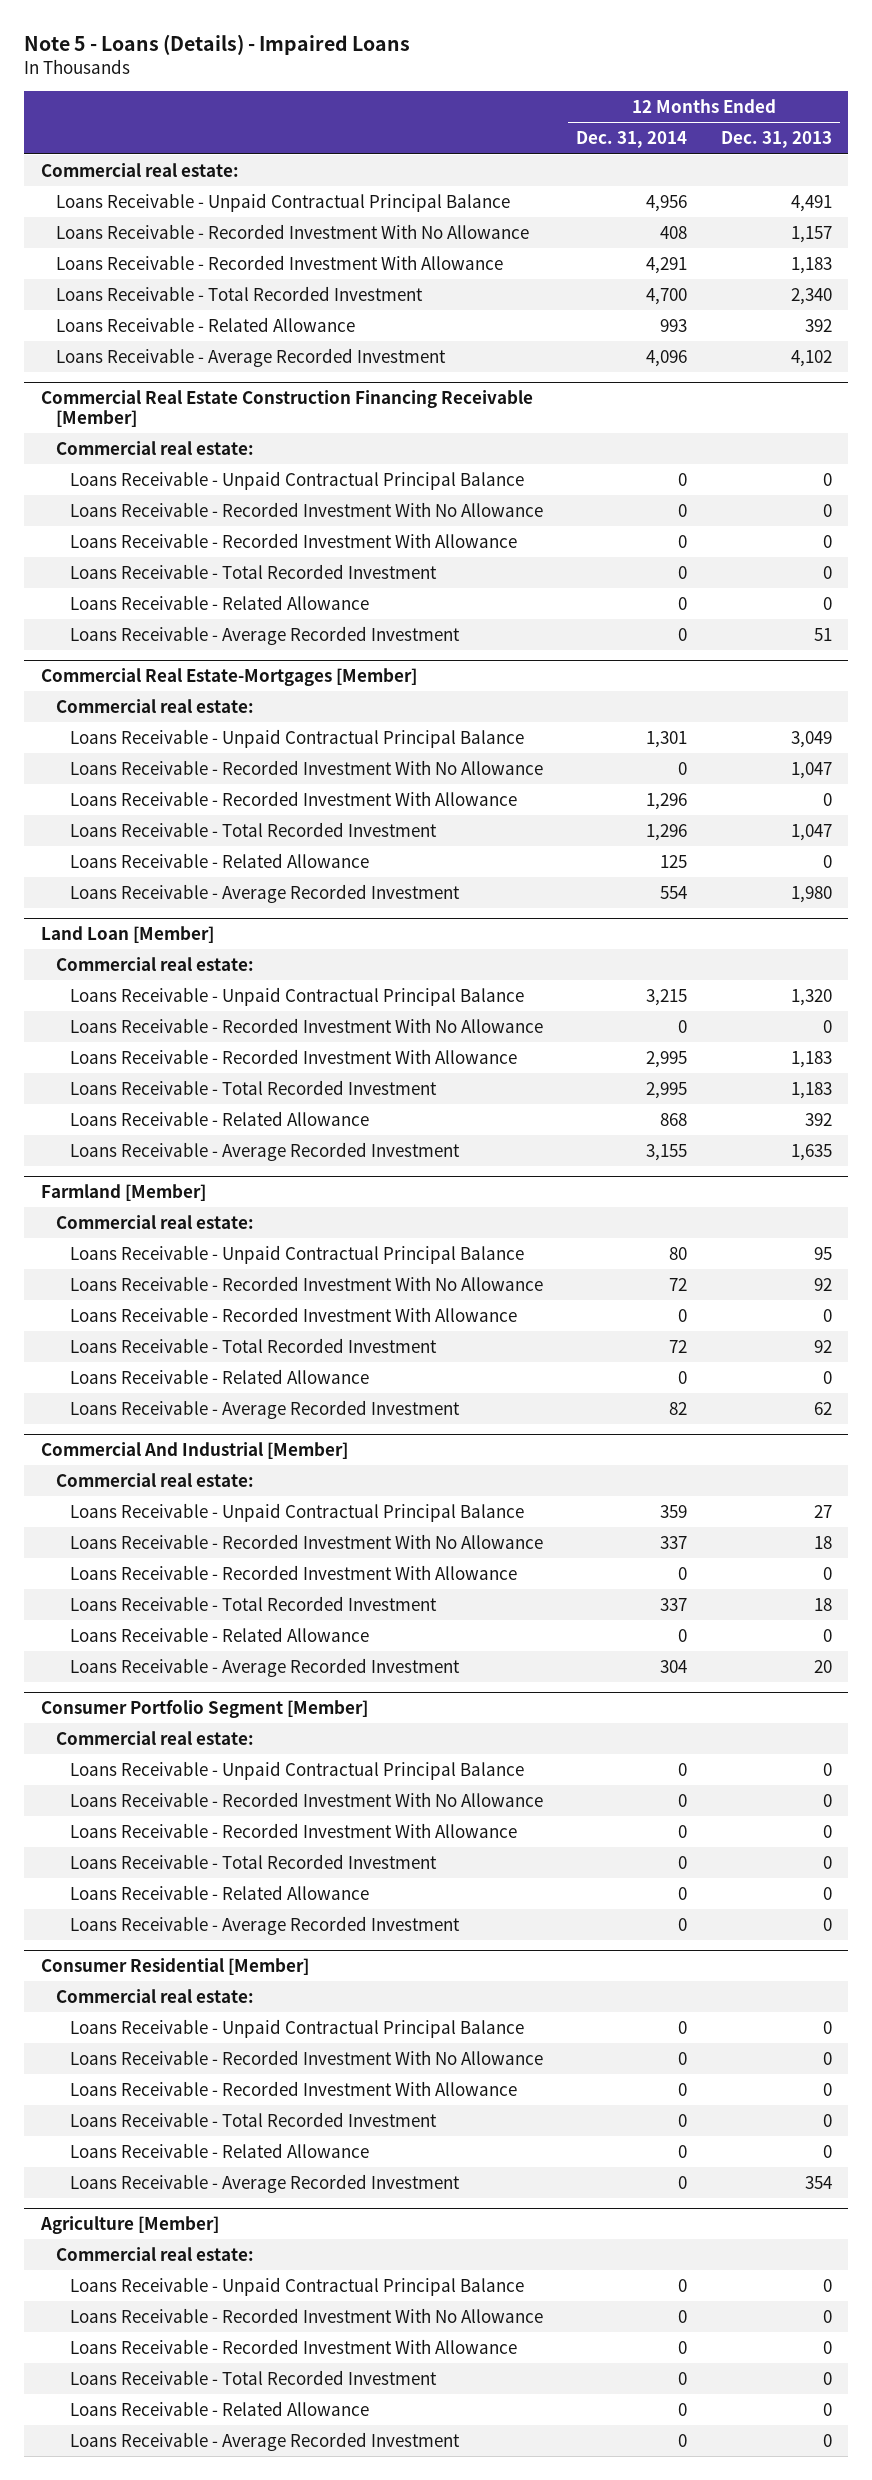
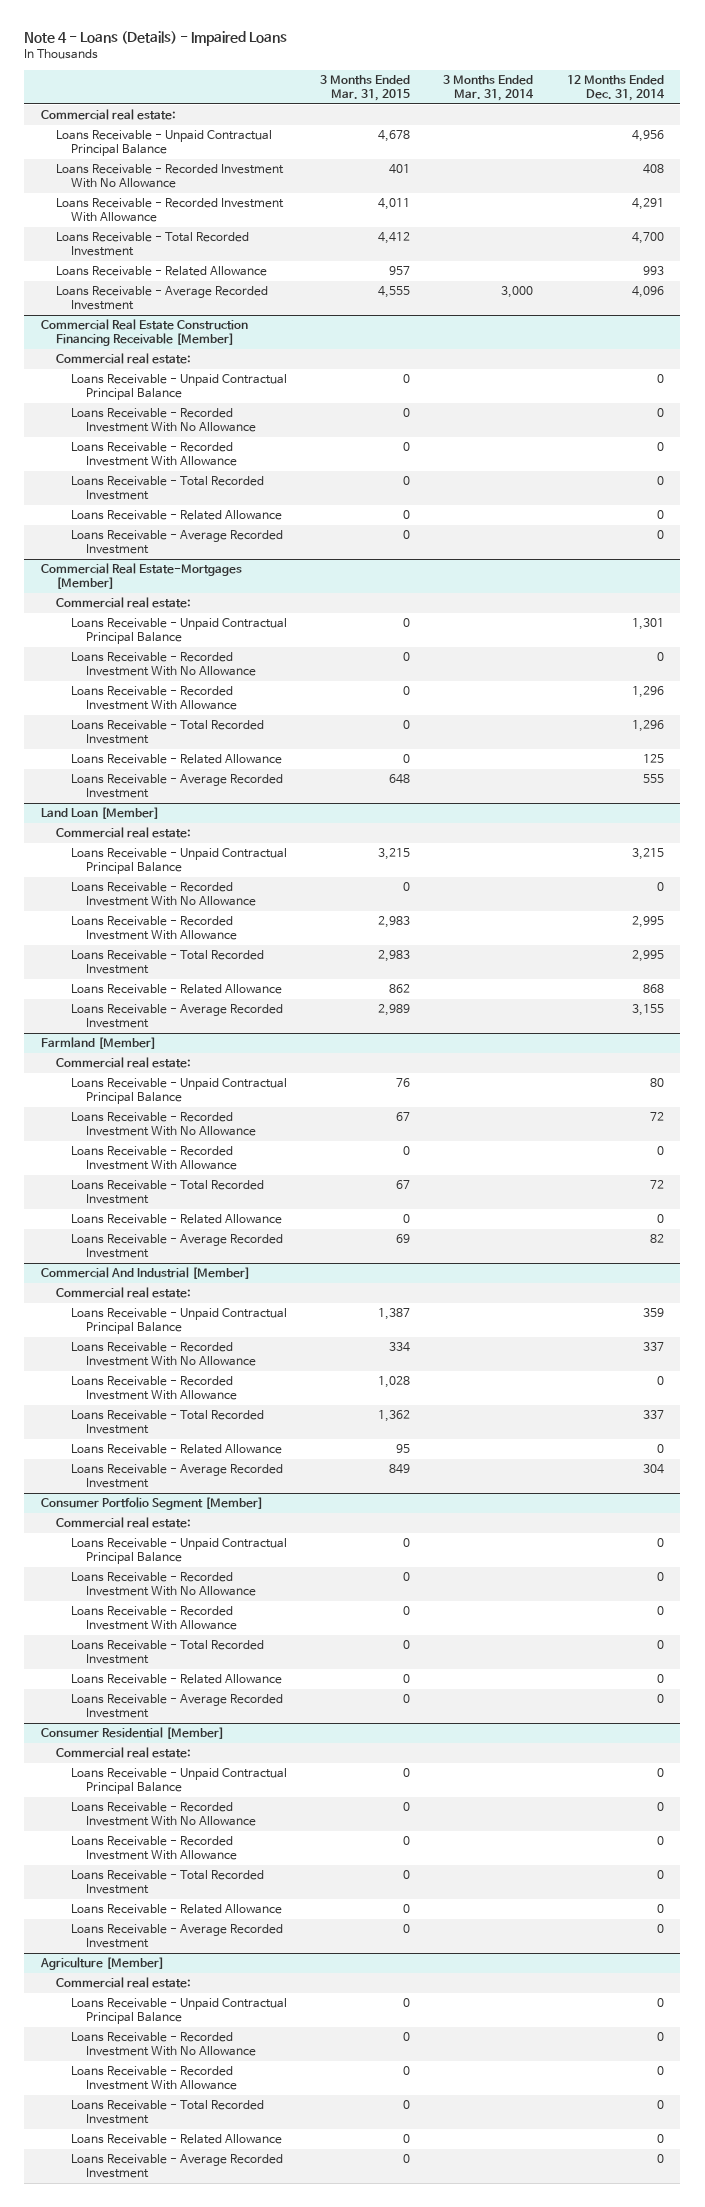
[24,33,411,55] Note 5 - Loans (Details) - Impaired Loans -> [24,31,288,47] Note 4 - Loans (Details) - Impaired Loans
[720,131,832,149] Dec. 31, 2013 -> none
none -> [320,75,411,101] 3 Months Ended Mar. 31, 2015
none -> [443,75,535,101] 3 Months Ended Mar. 31, 2014
[660,885,688,899] 554 -> [642,774,664,784] 555

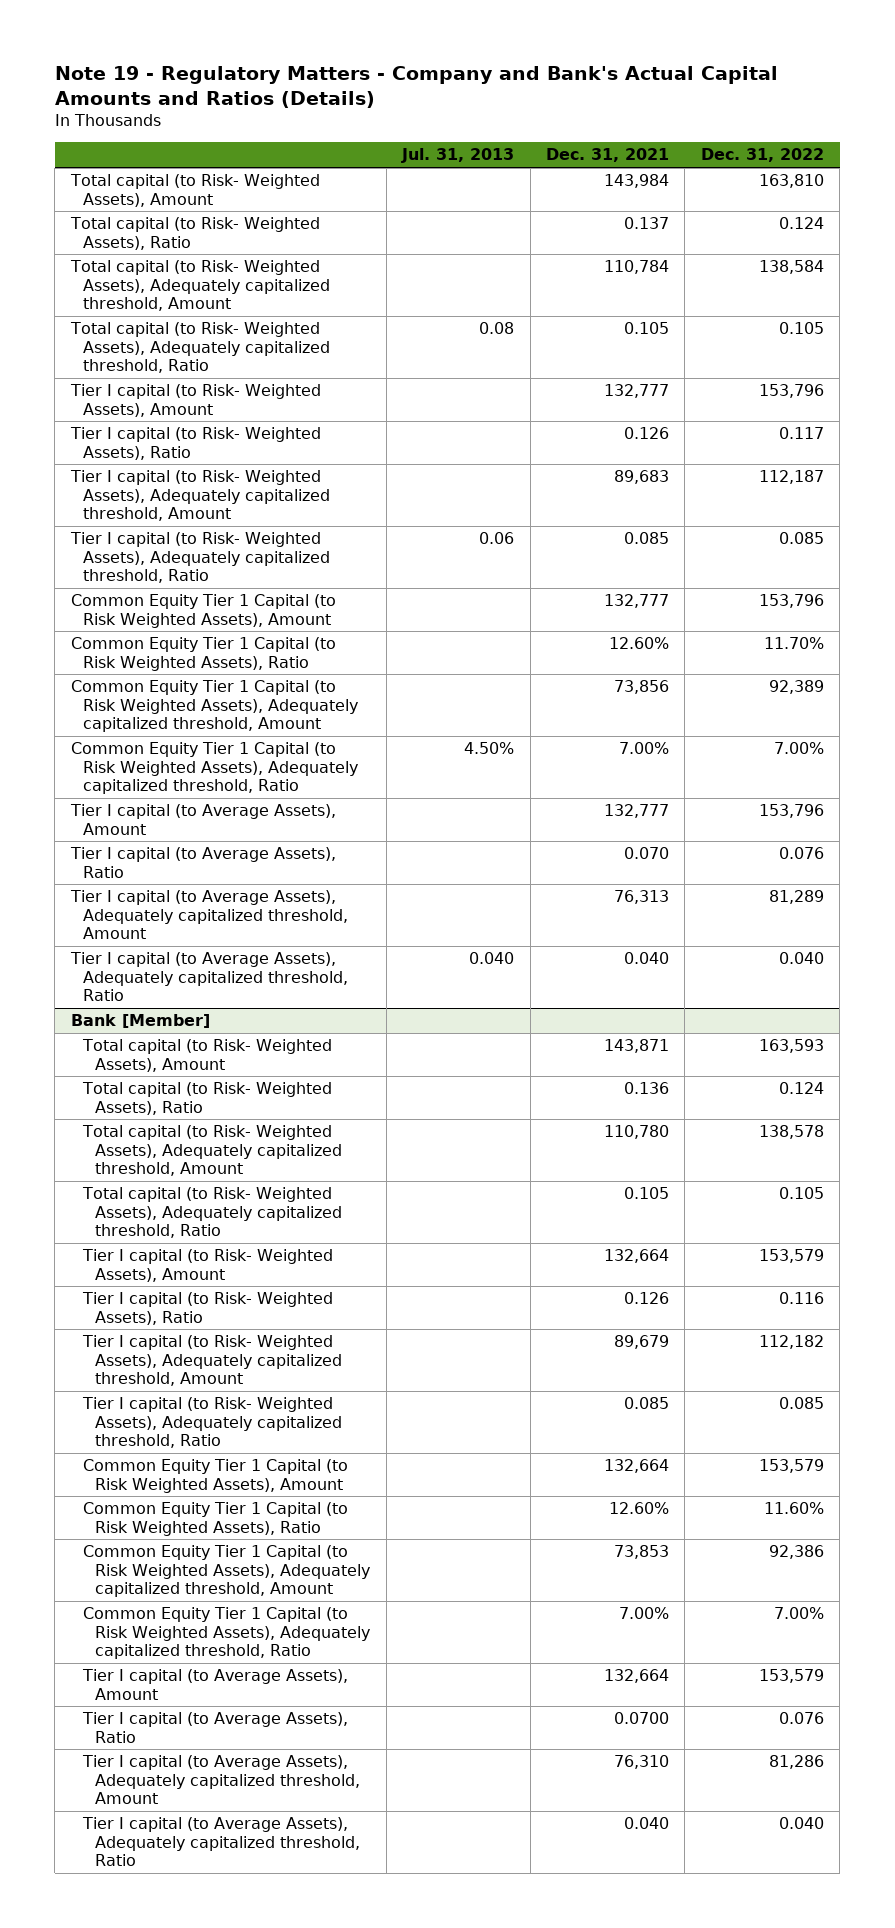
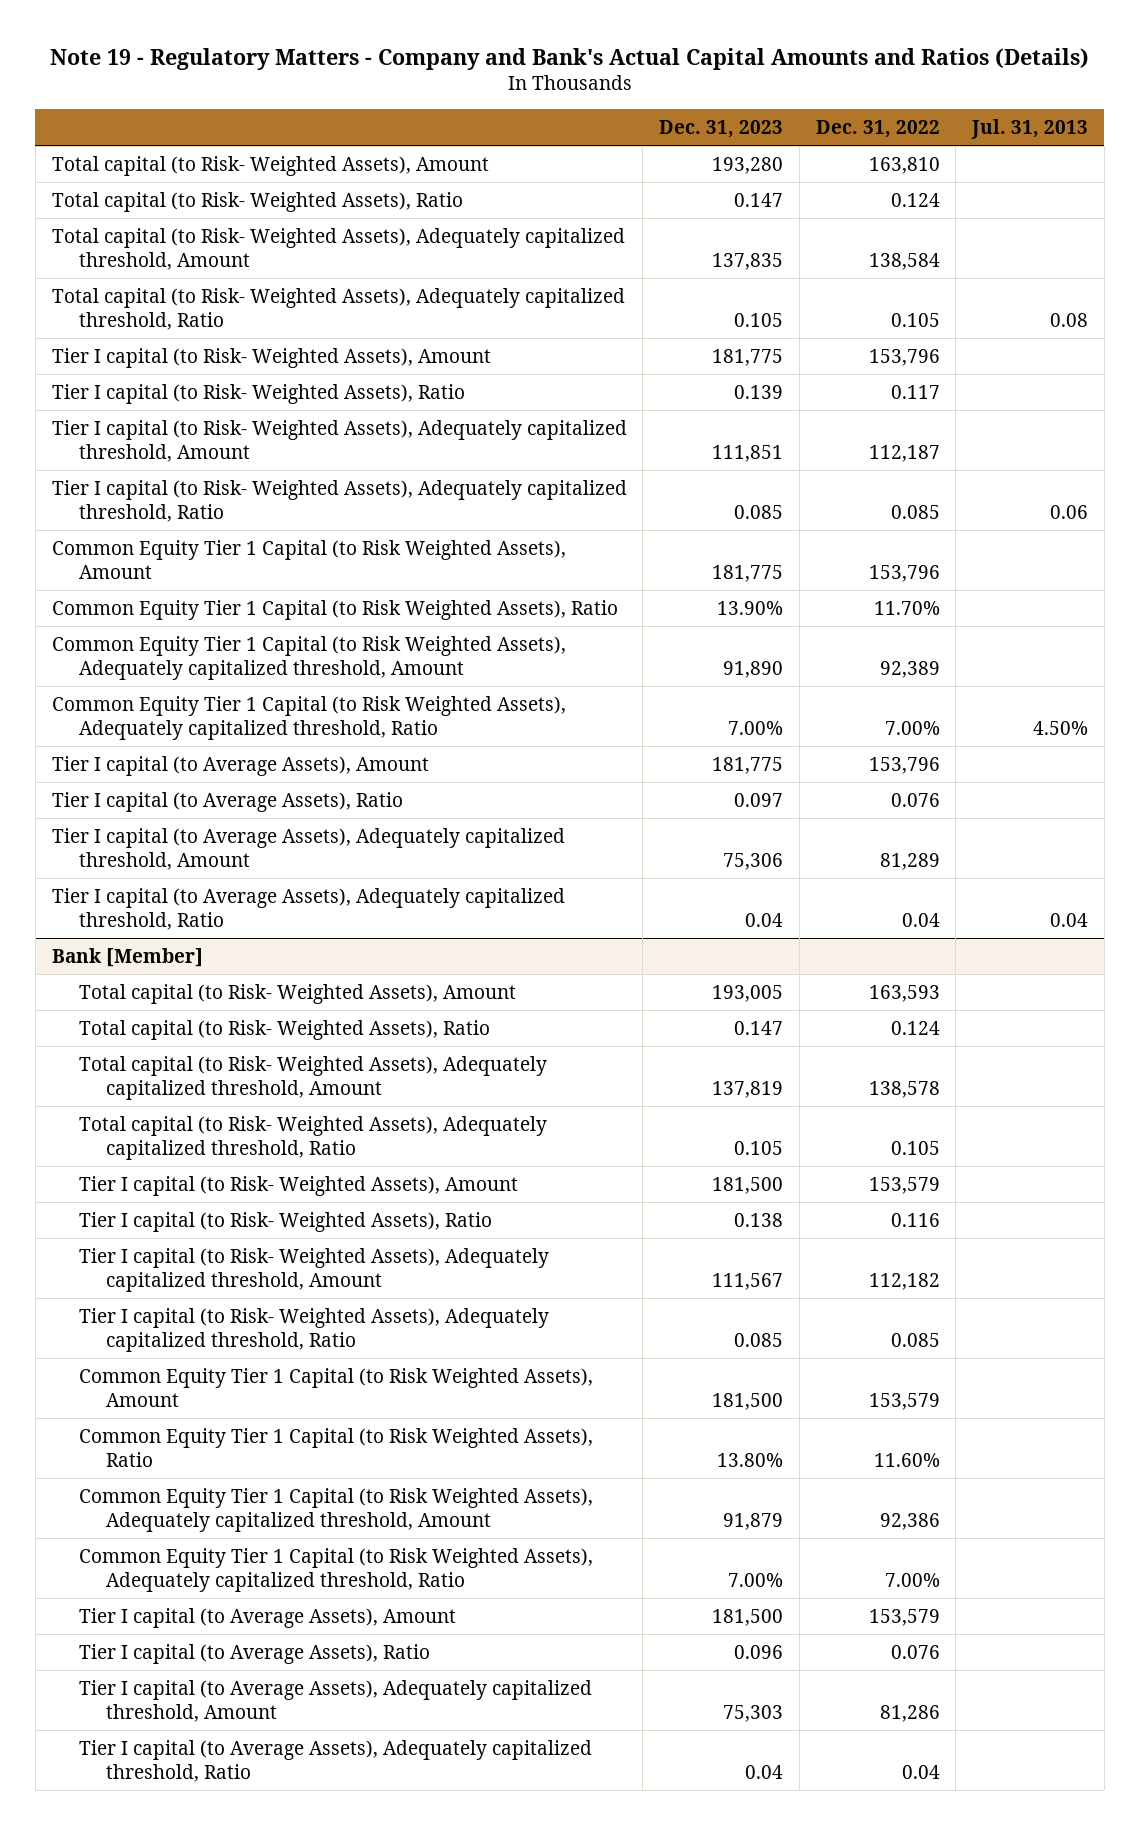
[546,148,670,163] Dec. 31, 2021 -> none
none -> [659,119,784,138] Dec. 31, 2023
[469,952,515,965] 0.040 -> [1050,912,1089,927] 0.04
[778,952,824,965] 0.040 -> [901,912,940,927] 0.04
[778,1817,824,1830] 0.040 -> [901,1764,940,1779] 0.04

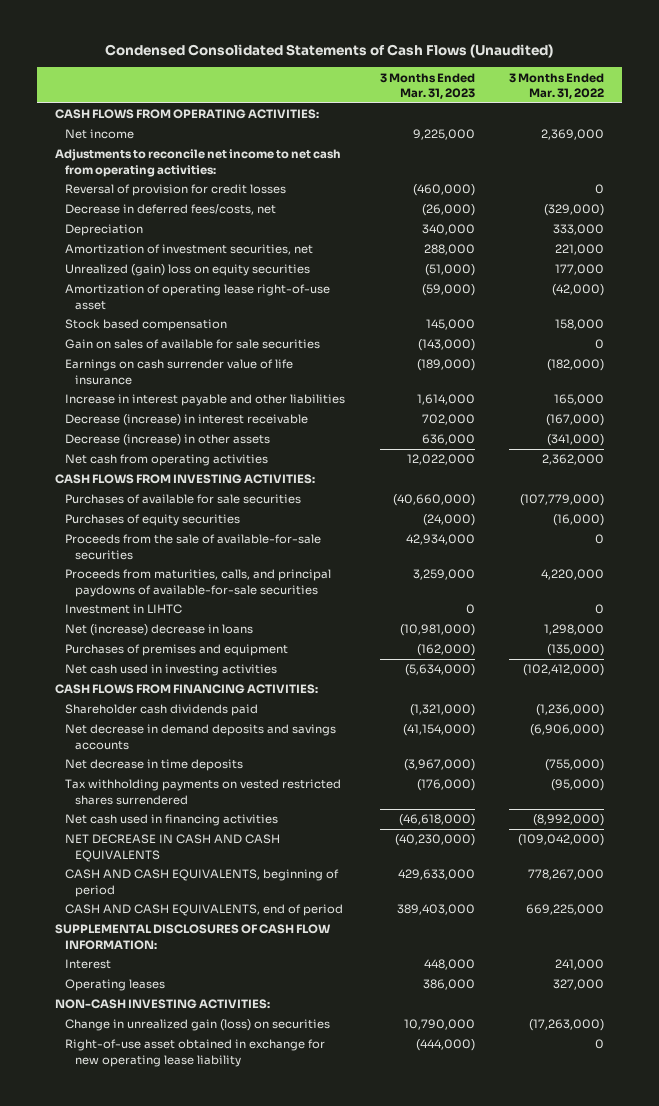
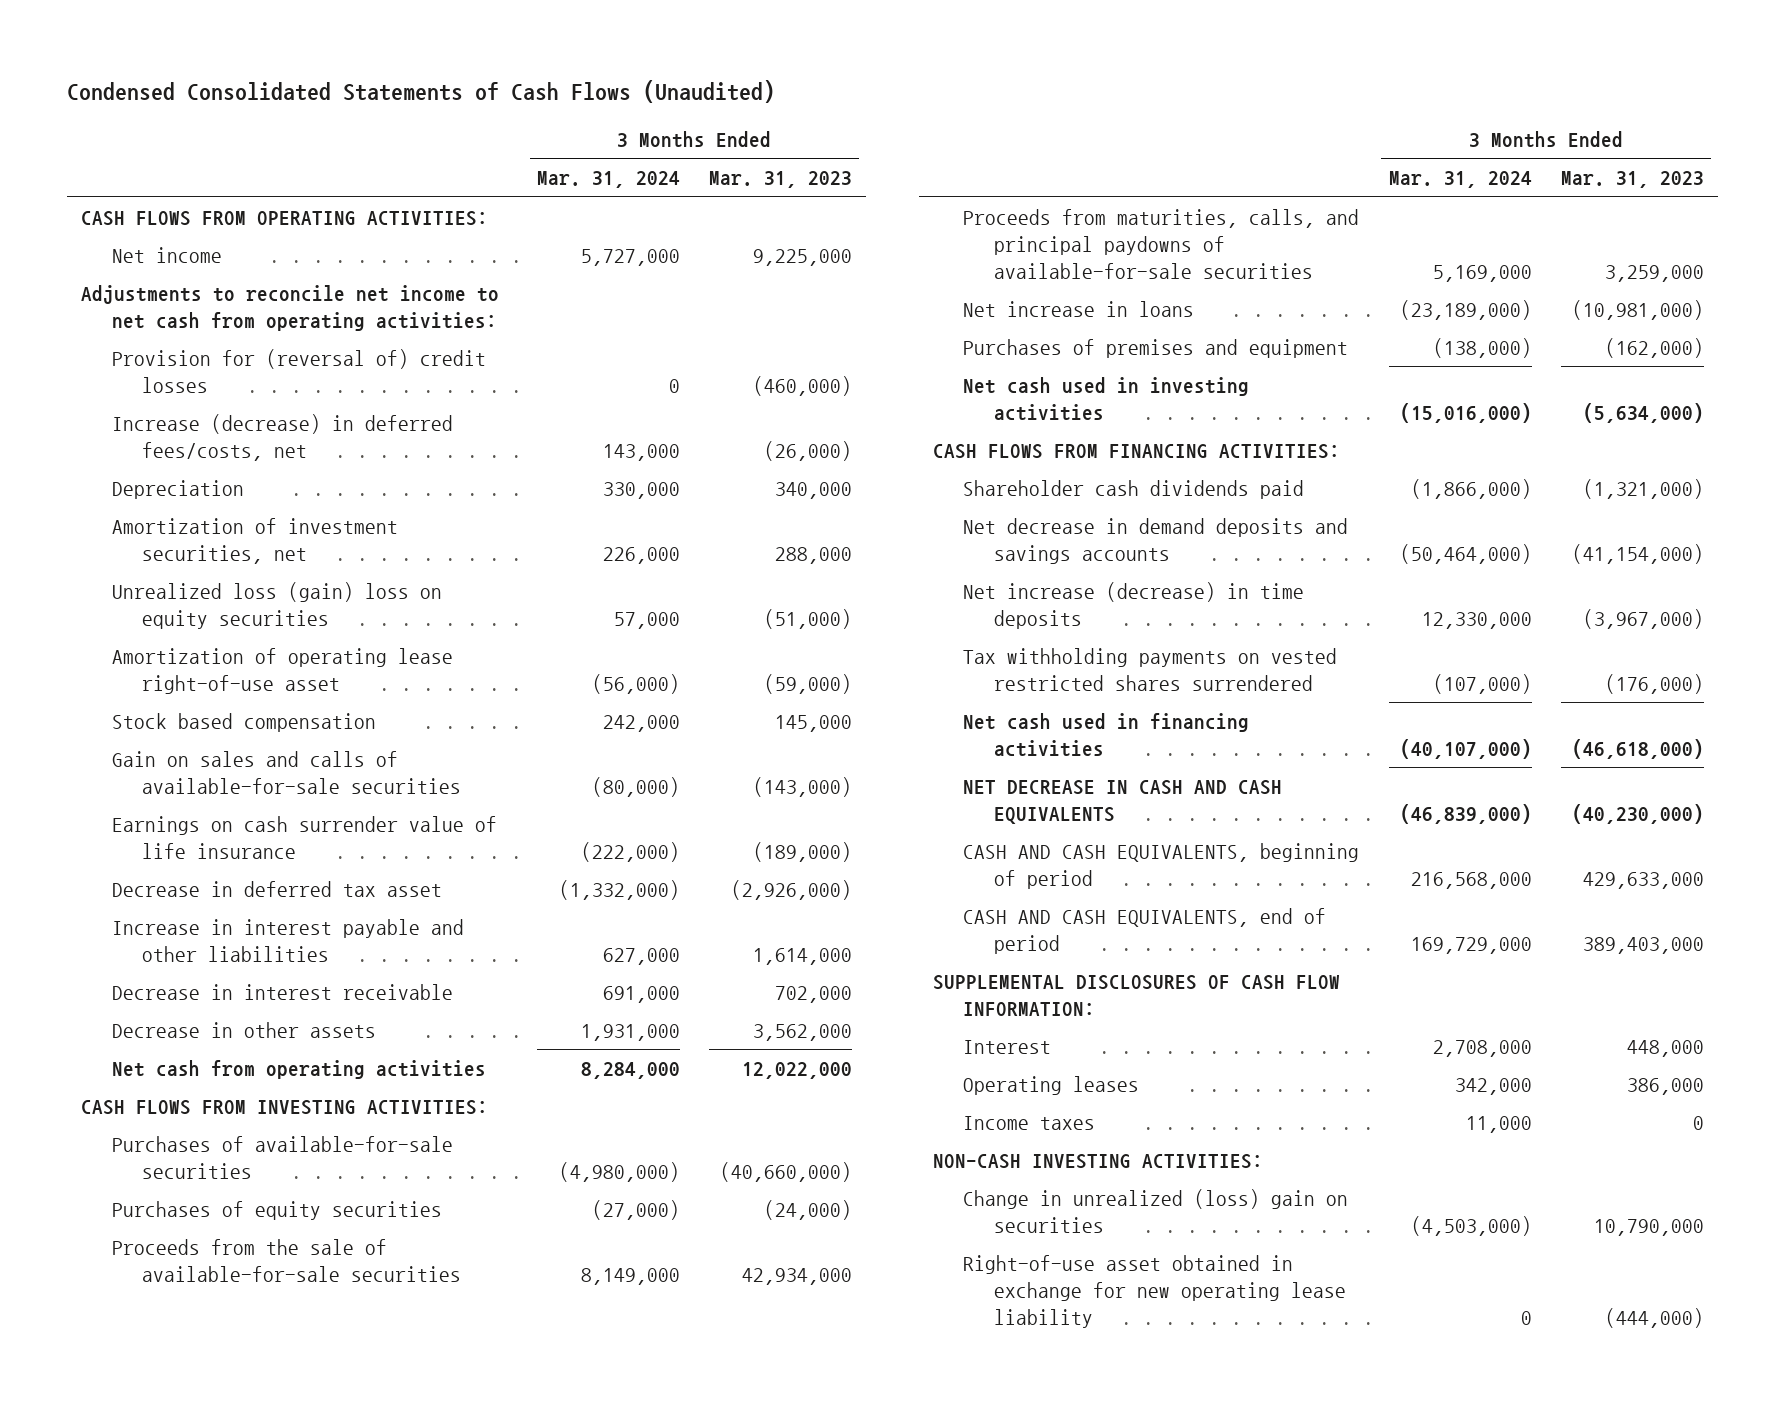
[509,72,605,99] 3 Months Ended Mar. 31, 2022 -> none
none -> [536,171,680,189] Mar. 31, 2024
[65,184,287,197] Reversal of provision for credit losses -> [111,348,486,393] Provision for (reversal of) credit losses
[65,204,277,216] Decrease in deferred fees/costs, net -> [111,413,453,461] Increase (decrease) in deferred fees/costs, net
[65,264,311,277] Unrealized (gain) loss on equity securities -> [111,581,442,629] Unrealized loss (gain) loss on equity securities
[65,339,321,350] Gain on sales of available for sale securities -> [111,750,462,794] Gain on sales and calls of available-for-sale securities
none -> [111,880,442,897] Decrease in deferred tax asset
[65,414,309,427] Decrease (increase) in interest receivable -> [111,983,453,1000] Decrease in interest receivable
[65,434,271,447] Decrease (increase) in other assets -> [111,1021,376,1038] Decrease in other assets
[421,434,475,446] 636,000 -> [752,1023,852,1041] 3,562,000
[65,494,302,505] Purchases of available for sale securities -> [111,1135,453,1179] Purchases of available-for-sale securities
[65,604,183,615] Investment in LIHTC -> none
[65,624,254,637] Net (increase) decrease in loans -> [963,300,1195,317] Net increase in loans
[65,759,244,772] Net decrease in time deposits -> [963,581,1305,629] Net increase (decrease) in time deposits
none -> [963,1115,1096,1130] Income taxes
[65,1019,331,1032] Change in unrealized gain (loss) on securities -> [963,1188,1349,1233] Change in unrealized (loss) gain on securities

